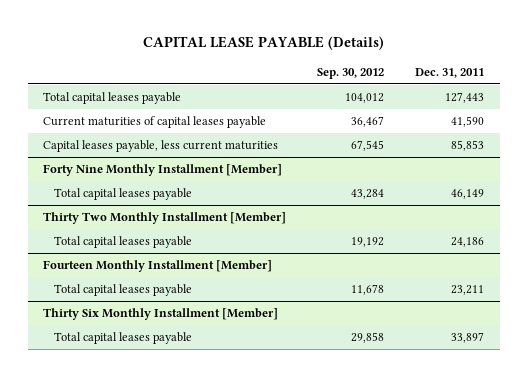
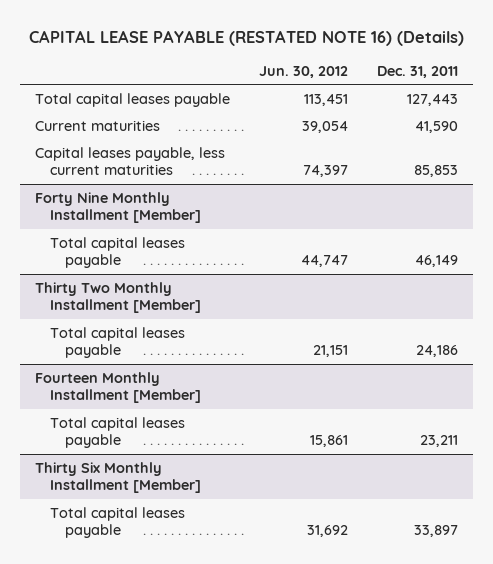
[142,36,384,51] CAPITAL LEASE PAYABLE (Details) -> [28,29,464,46] CAPITAL LEASE PAYABLE (RESTATED NOTE 16) (Details)
[317,67,385,79] Sep. 30, 2012 -> none
none -> [259,65,349,78] Jun. 30, 2012
[43,116,267,129] Current maturities of capital leases payable -> [34,119,160,131] Current maturities

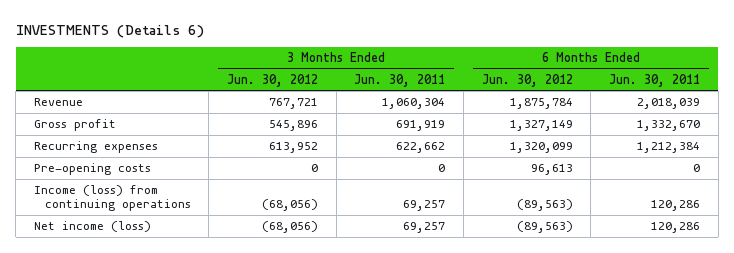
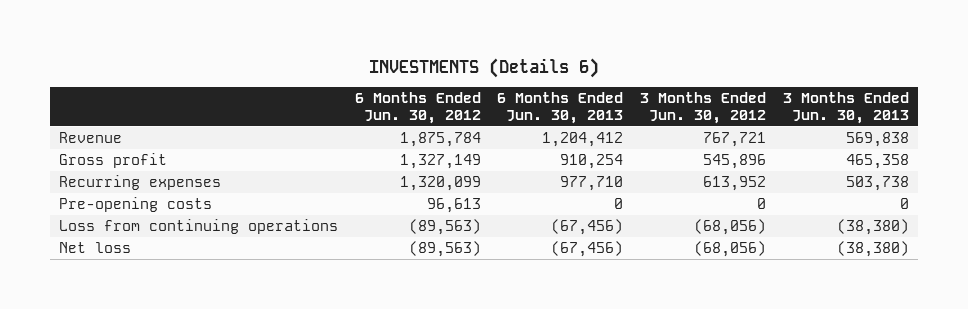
[354,73,446,87] Jun. 30, 2011 -> none
[608,73,700,87] Jun. 30, 2011 -> none
none -> [497,92,624,125] 6 Months Ended Jun. 30, 2013
none -> [783,92,910,125] 3 Months Ended Jun. 30, 2013
[33,185,191,212] Income (loss) from continuing operations -> [58,218,338,234] Loss from continuing operations
[33,221,151,233] Net income (loss) -> [58,241,131,253] Net loss

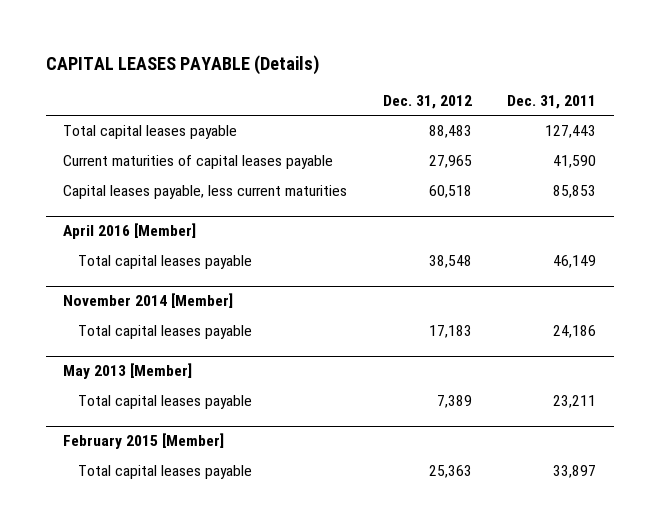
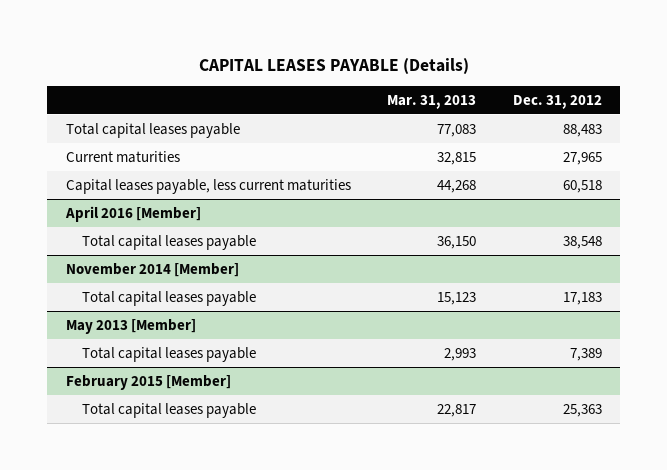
[507,94,597,109] Dec. 31, 2011 -> none
none -> [387,94,477,109] Mar. 31, 2013
[63,155,334,170] Current maturities of capital leases payable -> [65,151,180,164] Current maturities

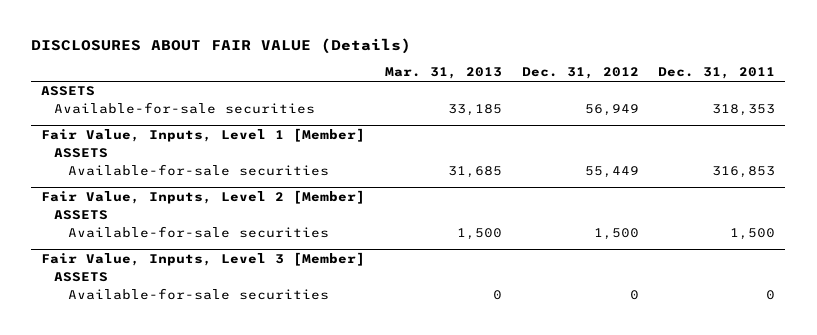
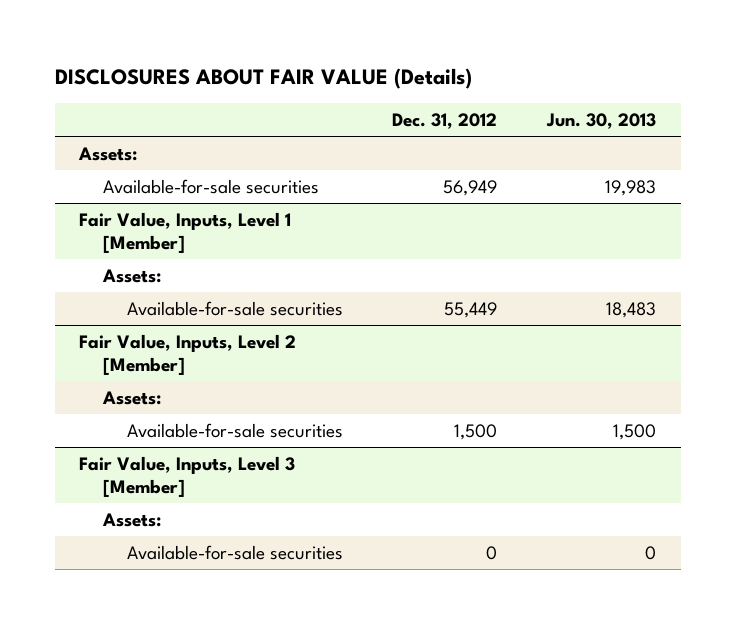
[384,67,502,80] Mar. 31, 2013 -> none
[658,67,776,80] Dec. 31, 2011 -> none
none -> [545,113,656,130] Jun. 30, 2013
[41,86,96,97] ASSETS -> [78,146,138,161] Assets:
[54,148,109,159] ASSETS -> [102,268,162,283] Assets:
[54,210,109,221] ASSETS -> [102,390,162,405] Assets:
[54,272,109,283] ASSETS -> [102,512,162,527] Assets:

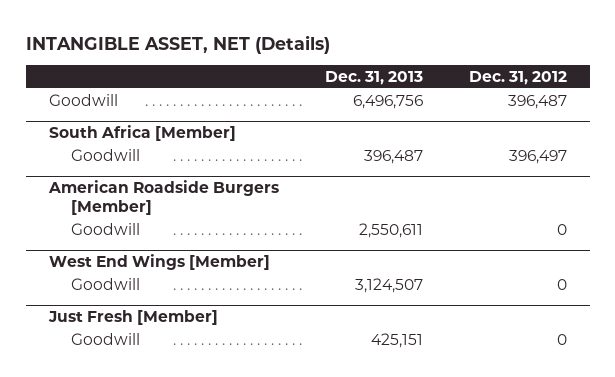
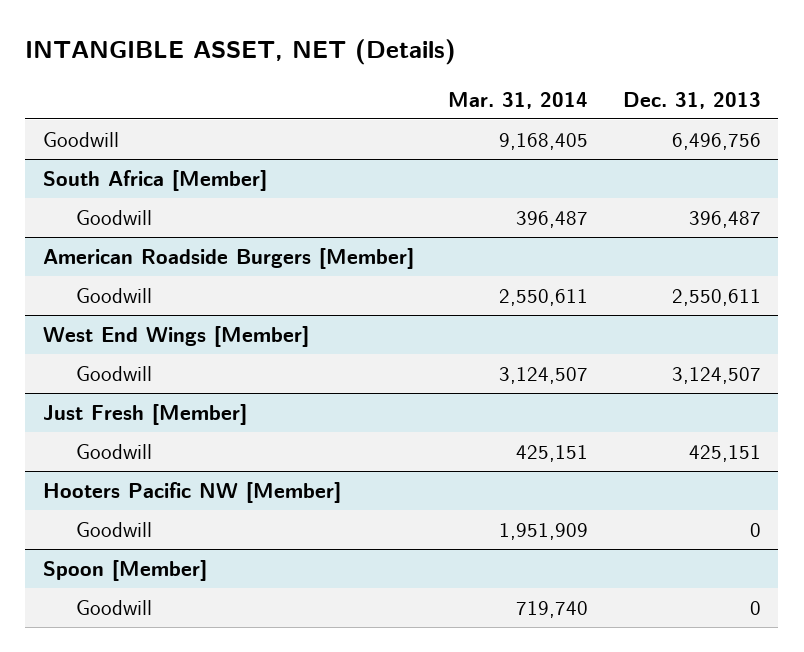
[468,70,567,85] Dec. 31, 2012 -> none
none -> [448,91,589,109] Mar. 31, 2014
none -> [42,482,341,504] Hooters Pacific NW [Member]
none -> [76,522,153,538] Goodwill
none -> [42,560,207,582] Spoon [Member]
none -> [76,600,153,616] Goodwill

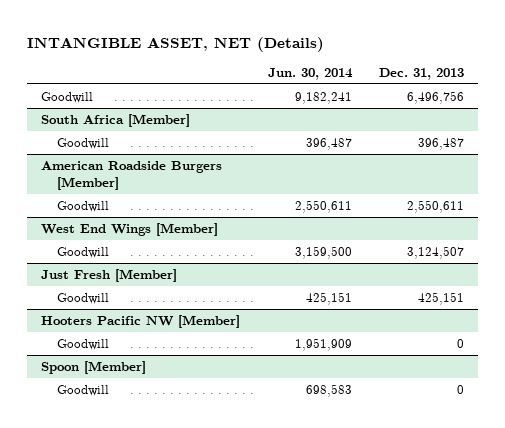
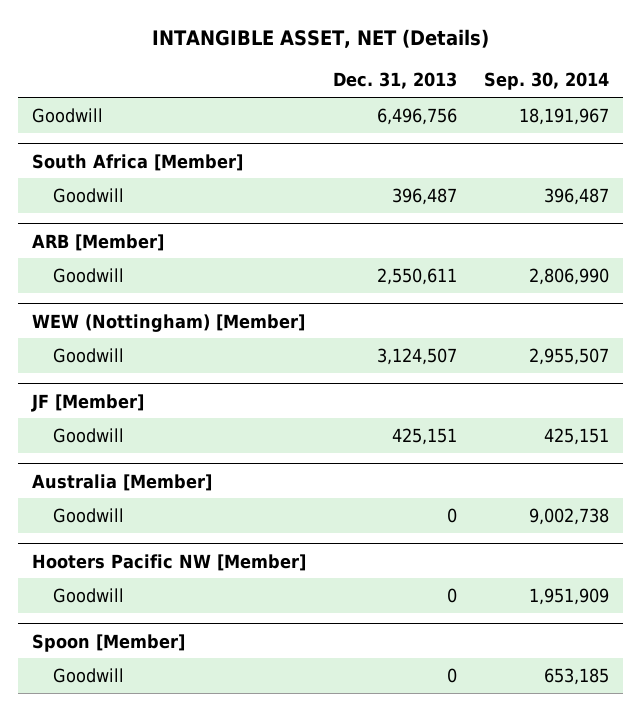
[267,67,353,80] Jun. 30, 2014 -> none
none -> [484,72,610,91] Sep. 30, 2014
[40,161,222,191] American Roadside Burgers [Member] -> none
none -> [31,233,164,251] ARB [Member]
[40,223,218,237] West End Wings [Member] -> none
none -> [31,313,305,332] WEW (Nottingham) [Member]
[40,269,177,283] Just Fresh [Member] -> none
none -> [30,393,144,412] JF [Member]
none -> [31,473,212,491] Australia [Member]
none -> [52,507,124,523] Goodwill

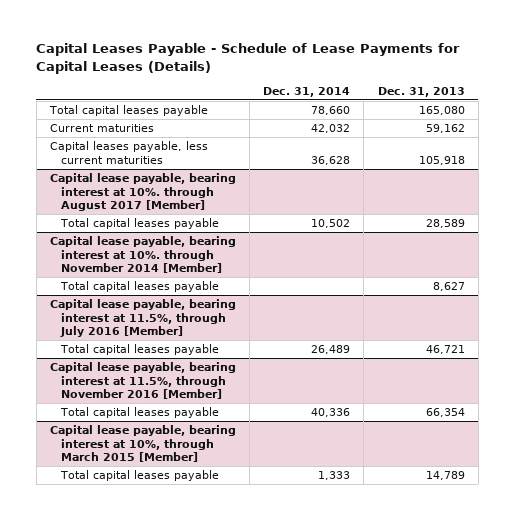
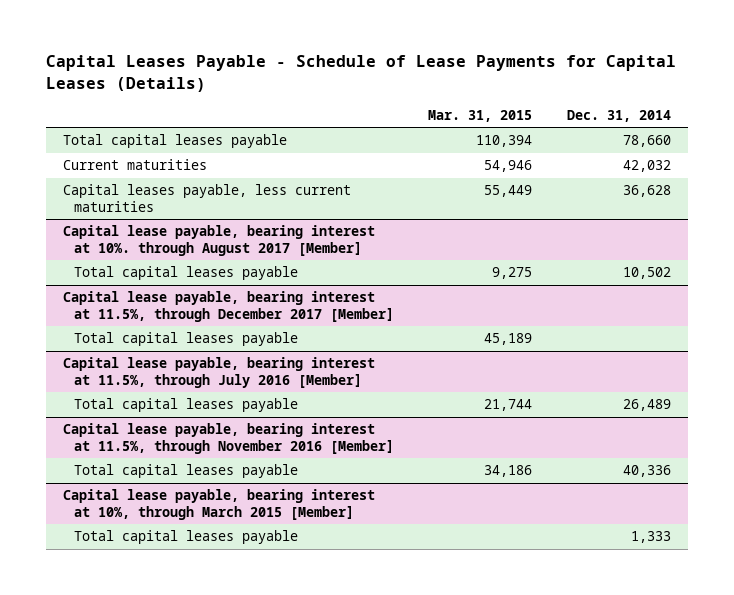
[377,86,465,97] Dec. 31, 2013 -> none
none -> [428,109,533,122] Mar. 31, 2015
[49,236,236,274] Capital lease payable, bearing interest at 10%. through November 2014 [Member] -> [63,291,394,322] Capital lease payable, bearing interest at 11.5%, through December 2017 [Member]

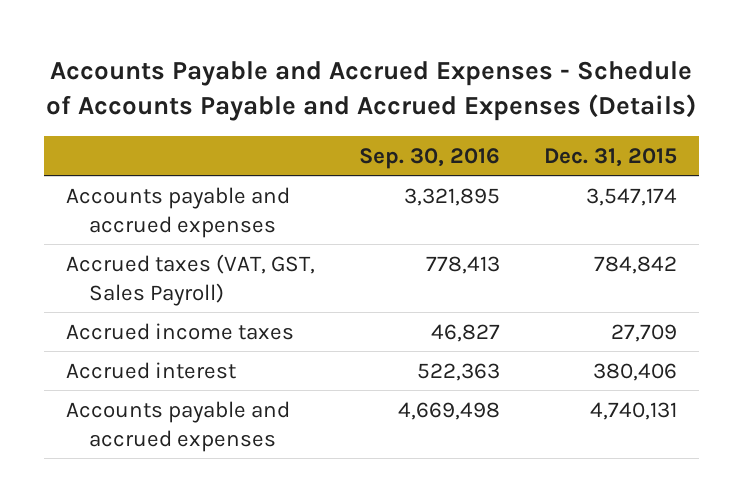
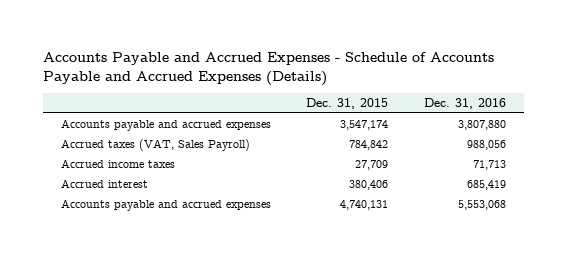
[358,147,500,169] Sep. 30, 2016 -> none
none -> [424,98,507,110] Dec. 31, 2016
[65,253,315,306] Accrued taxes (VAT, GST, Sales Payroll) -> [60,139,250,152] Accrued taxes (VAT, Sales Payroll)

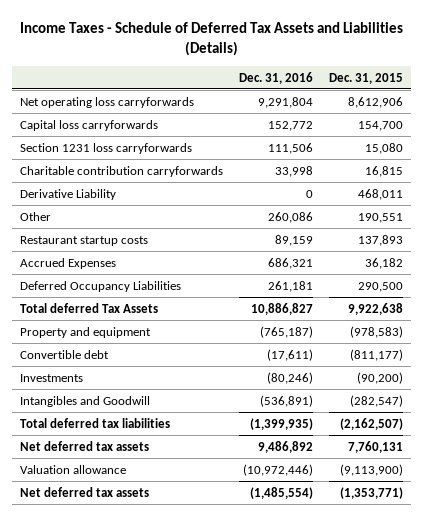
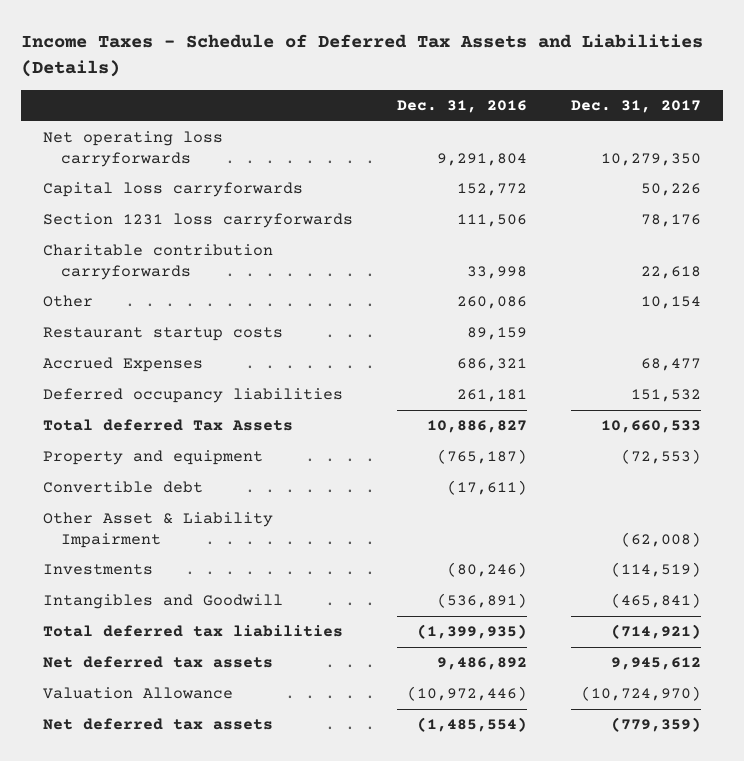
[329,72,404,84] Dec. 31, 2015 -> none
none -> [570,100,701,114] Dec. 31, 2017
[20,188,117,200] Derivative Liability -> none
[20,280,182,292] Deferred Occupancy Liabilities -> [43,388,344,404] Deferred occupancy liabilities
none -> [43,512,274,548] Other Asset & Liability Impairment
[20,464,127,474] Valuation allowance -> [43,687,234,700] Valuation Allowance

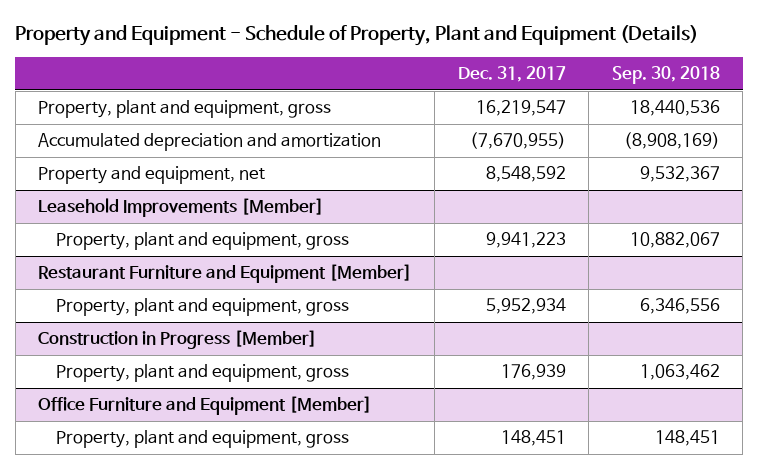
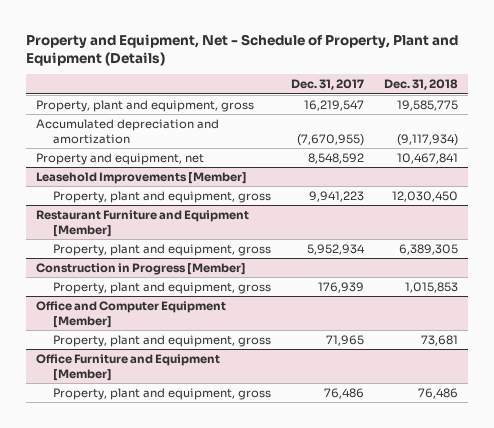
[15,25,699,47] Property and Equipment - Schedule of Property, Plant and Equipment (Details) -> [26,33,459,66] Property and Equipment, Net - Schedule of Property, Plant and Equipment (Details)
[611,66,720,85] Sep. 30, 2018 -> none
none -> [383,79,458,91] Dec. 31, 2018
none -> [36,301,227,328] Office and Computer Equipment [Member]
none -> [52,335,271,348] Property, plant and equipment, gross
[500,430,566,447] 148,451 -> [323,388,364,400] 76,486

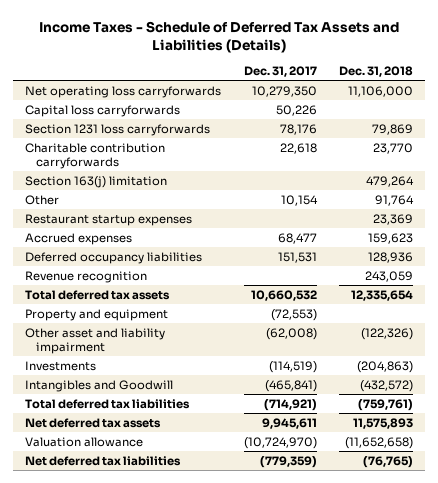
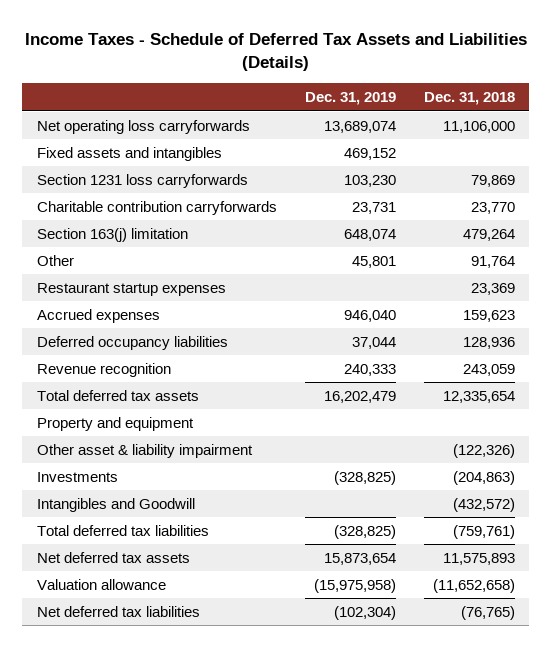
[243,66,317,78] Dec. 31, 2017 -> none
none -> [304,91,396,105] Dec. 31, 2019
[24,104,180,117] Capital loss carryforwards -> none
none -> [36,146,222,161] Fixed assets and intangibles
[24,327,165,354] Other asset and liability impairment -> [36,443,253,458] Other asset & liability impairment

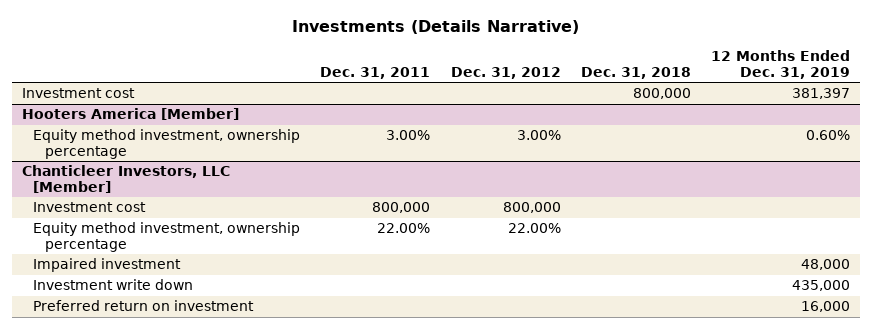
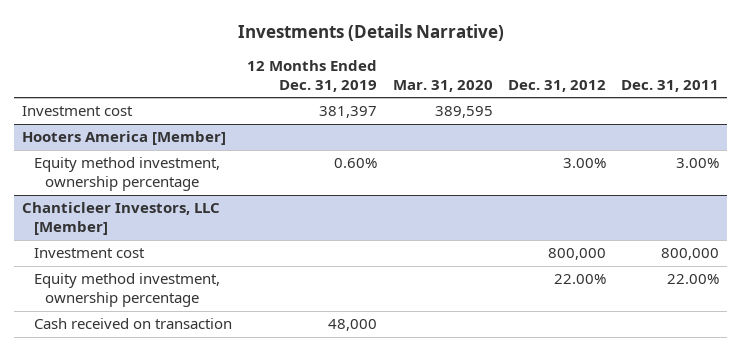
[580,66,691,79] Dec. 31, 2018 -> none
none -> [392,79,493,92] Mar. 31, 2020
[33,258,182,273] Impaired investment -> none
[33,279,194,291] Investment write down -> none
[33,300,255,312] Preferred return on investment -> none
none -> [33,318,232,330] Cash received on transaction

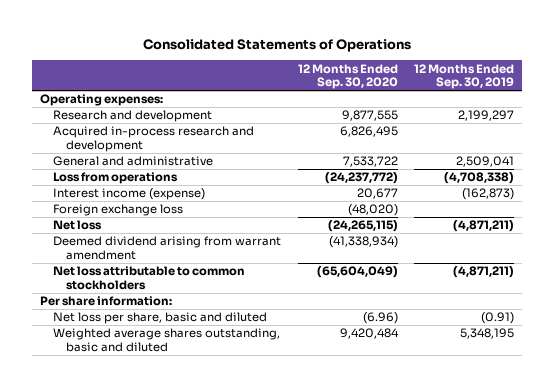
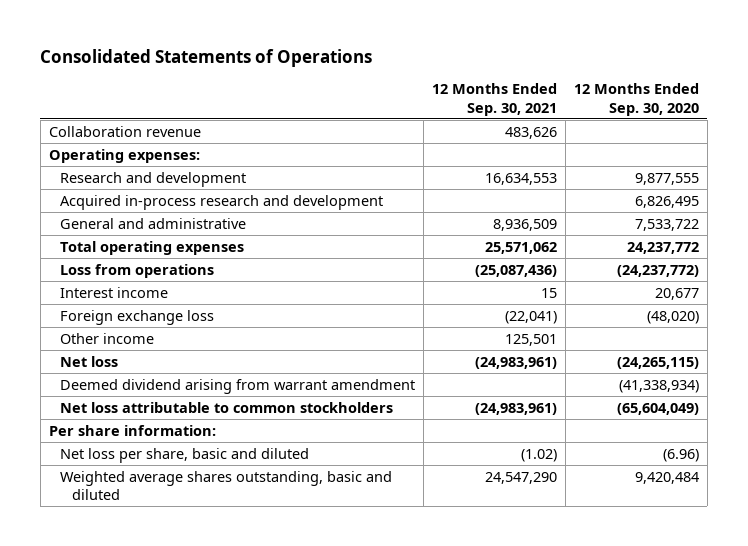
[413,63,514,89] 12 Months Ended Sep. 30, 2019 -> none
none -> [431,83,557,116] 12 Months Ended Sep. 30, 2021
none -> [48,125,201,137] Collaboration revenue
none -> [60,240,245,255] Total operating expenses
[53,188,206,201] Interest income (expense) -> [60,286,169,298] Interest income
none -> [60,332,155,344] Other income

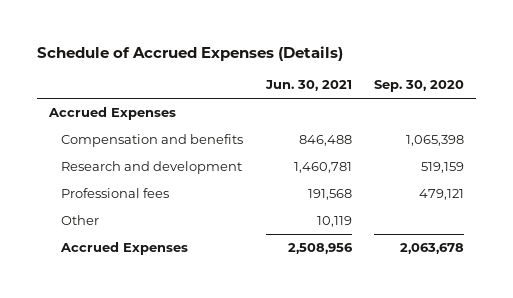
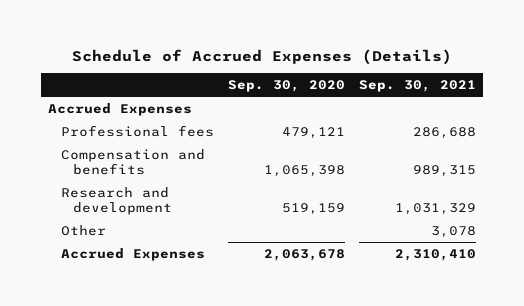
[264,80,352,92] Jun. 30, 2021 -> none
none -> [358,79,476,92] Sep. 30, 2021
[60,188,169,199] Professional fees -> [60,124,214,137] Professional fees

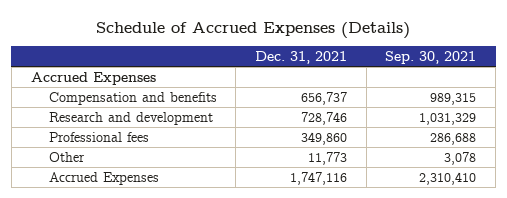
[227,79,345,92] Sep. 30, 2020 -> none
none -> [255,50,348,64] Dec. 31, 2021
[60,124,214,137] Professional fees -> [48,131,149,142] Professional fees

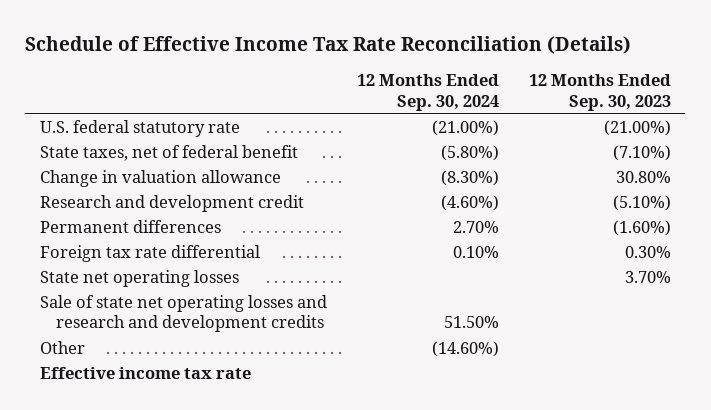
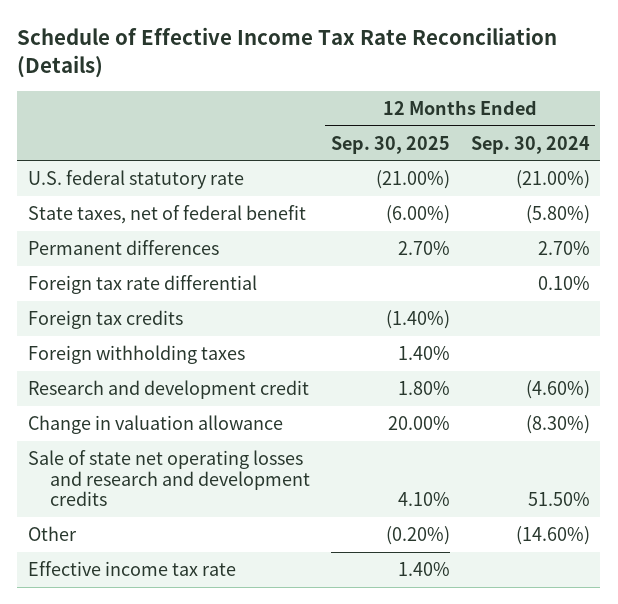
[528,73,671,111] 12 Months Ended Sep. 30, 2023 -> none
none -> [330,135,450,154] Sep. 30, 2025
[40,269,240,287] State net operating losses -> none
none -> [27,309,183,329] Foreign tax credits
none -> [27,344,245,364] Foreign withholding taxes
[40,194,305,212] Research and development credit -> [27,379,309,399] Research and development credit
[40,169,282,187] Change in valuation allowance -> [27,414,283,434] Change in valuation allowance

